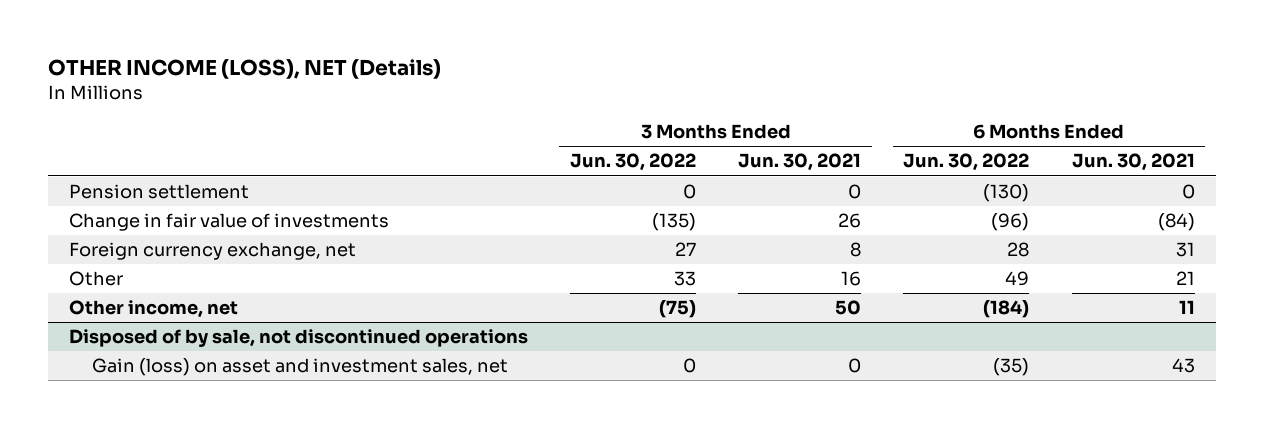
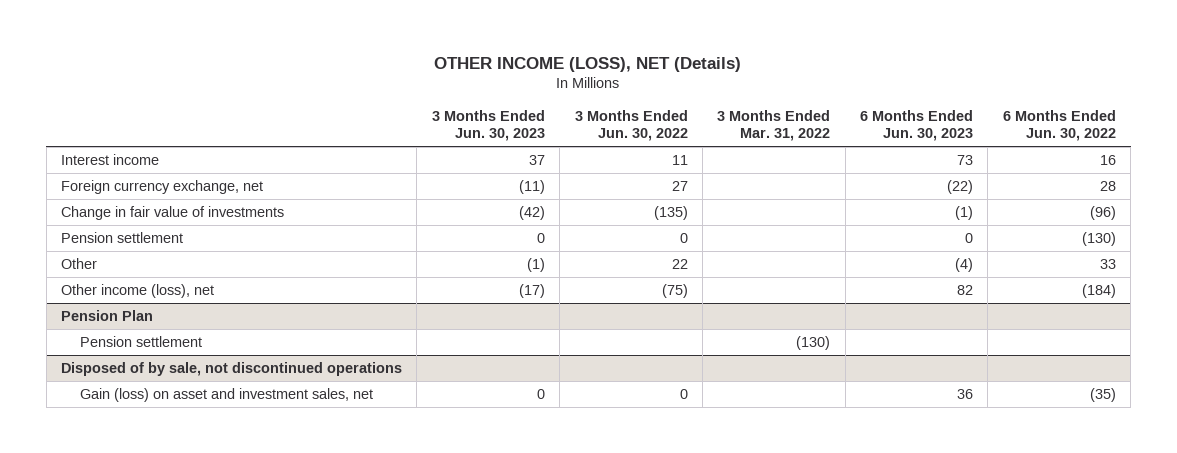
[738,153,862,172] Jun. 30, 2021 -> none
[1071,153,1195,172] Jun. 30, 2021 -> none
none -> [431,109,545,142] 3 Months Ended Jun. 30, 2023
none -> [717,109,831,142] 3 Months Ended Mar. 31, 2022
none -> [860,109,974,142] 6 Months Ended Jun. 30, 2023
none -> [61,153,160,165] Interest income
[68,213,389,232] Change in fair value of investments -> [61,205,285,220] Change in fair value of investments
[68,184,249,200] Pension settlement -> [61,231,184,243] Pension settlement
[674,271,697,287] 33 -> [671,258,688,269] 22
[1005,271,1030,287] 49 -> [1099,258,1116,269] 33
[68,300,238,319] Other income, net -> [61,283,215,298] Other income (loss), net
none -> [61,309,154,321] Pension Plan
none -> [80,335,203,347] Pension settlement

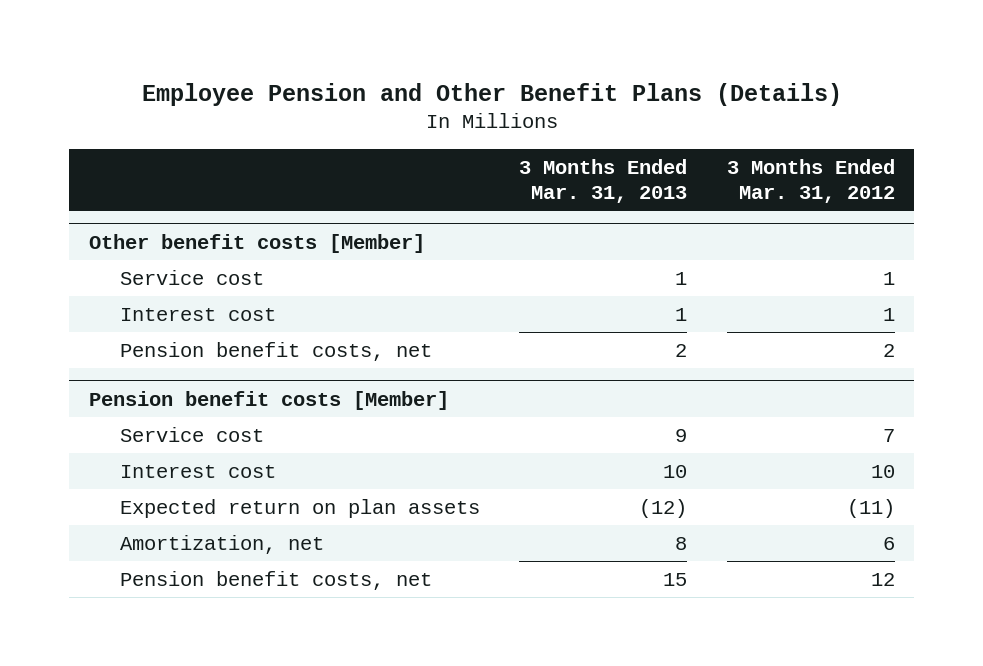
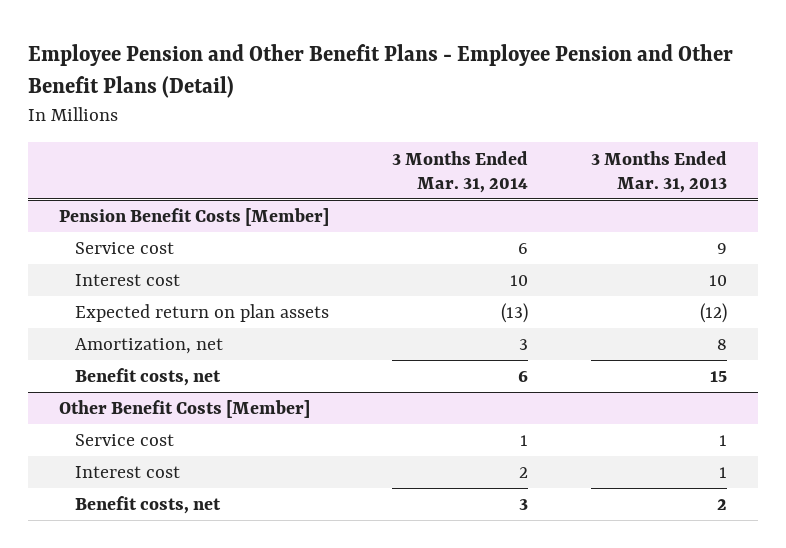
[141,82,842,106] Employee Pension and Other Benefit Plans (Details) -> [27,43,733,99] Employee Pension and Other Benefit Plans - Employee Pension and Other Benefit Plans (Detail)
[726,158,895,204] 3 Months Ended Mar. 31, 2012 -> none
none -> [392,150,529,193] 3 Months Ended Mar. 31, 2014
[88,233,425,253] Other benefit costs [Member] -> none
[119,269,264,285] Service cost -> none
[119,307,276,321] Interest cost -> none
[119,341,432,361] Pension benefit costs, net -> none
[88,390,449,410] Pension benefit costs [Member] -> [59,208,330,227] Pension Benefit Costs [Member]
[119,570,432,590] Pension benefit costs, net -> [74,368,221,387] Benefit costs, net
none -> [59,400,311,419] Other Benefit Costs [Member]
none -> [74,434,174,447] Service cost
none -> [74,466,180,479] Interest cost
none -> [74,496,221,515] Benefit costs, net

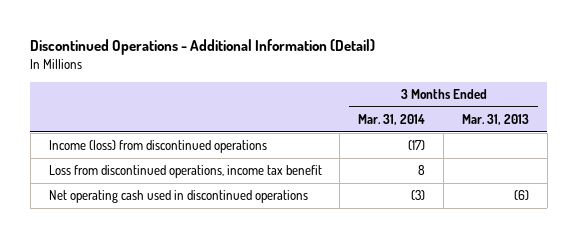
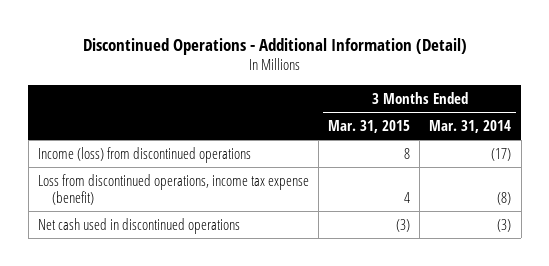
[461,113,529,125] Mar. 31, 2013 -> none
none -> [328,119,411,133] Mar. 31, 2015
[48,165,322,179] Loss from discontinued operations, income tax benefit -> [37,173,309,206] Loss from discontinued operations, income tax expense (benefit)
[418,165,426,176] 8 -> [497,192,512,206] (8)
[48,190,308,204] Net operating cash used in discontinued operations -> [37,217,240,234] Net cash used in discontinued operations

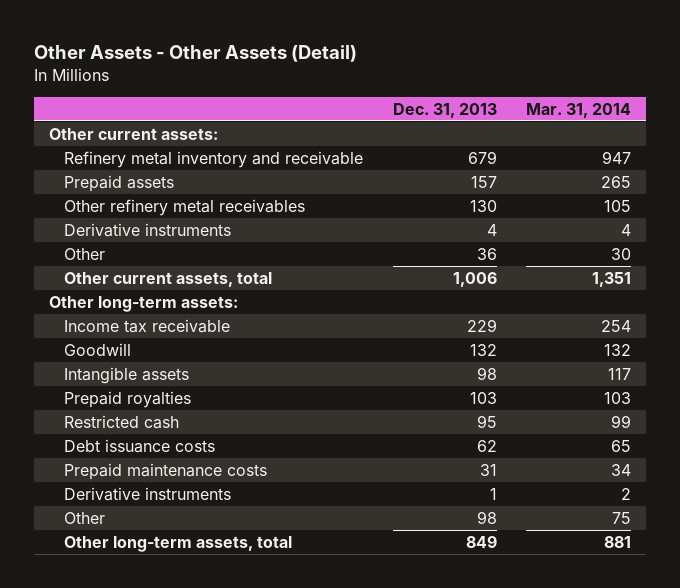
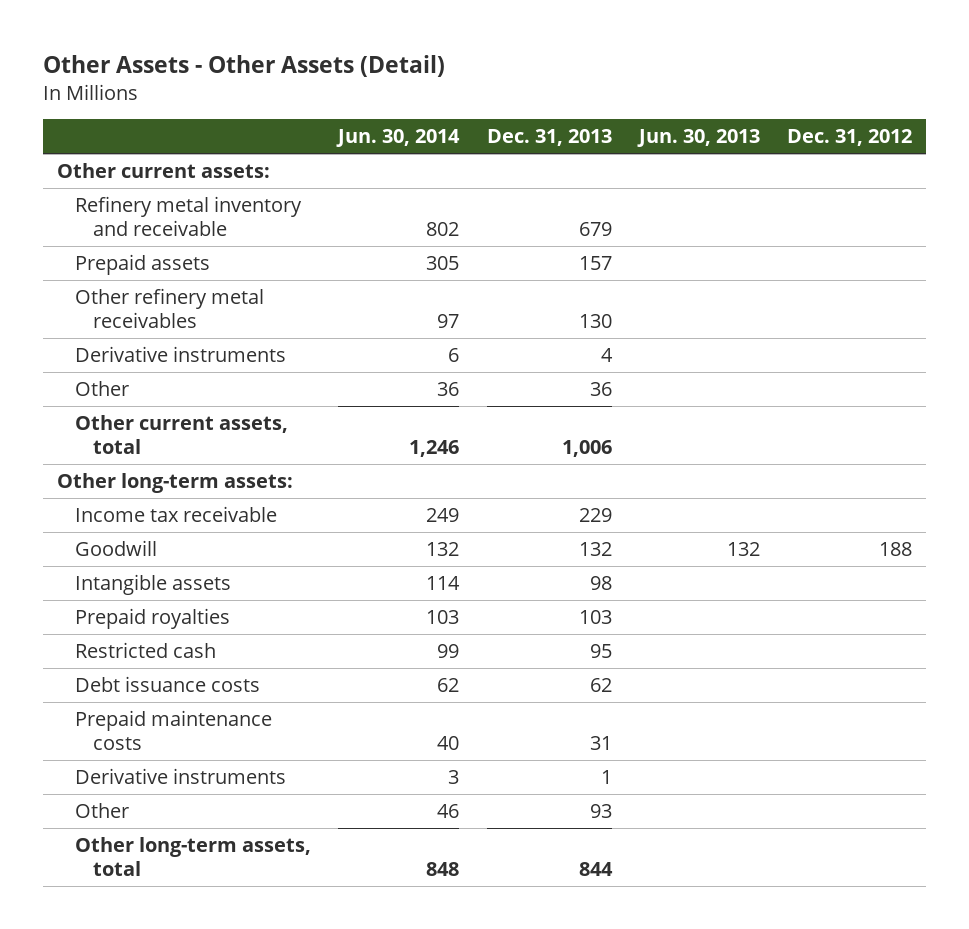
[526,102,632,118] Mar. 31, 2014 -> none
none -> [336,129,461,148] Jun. 30, 2014
none -> [636,129,760,148] Jun. 30, 2013
none -> [787,129,913,147] Dec. 31, 2012
[476,510,497,524] 98 -> [589,804,612,819] 93
[465,534,497,548] 849 -> [578,862,613,877] 844

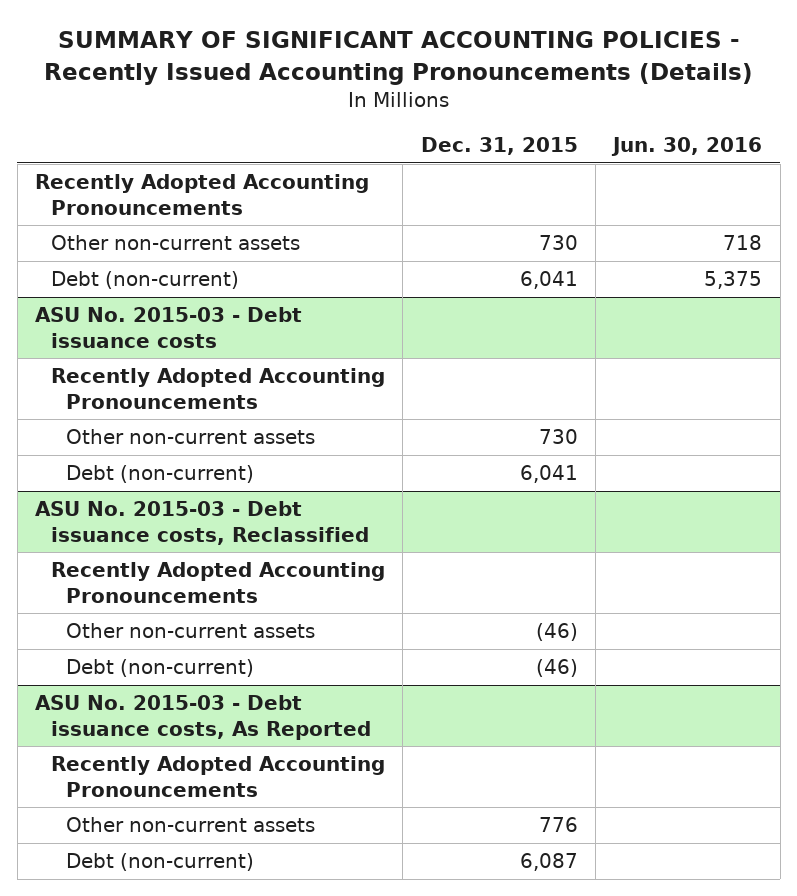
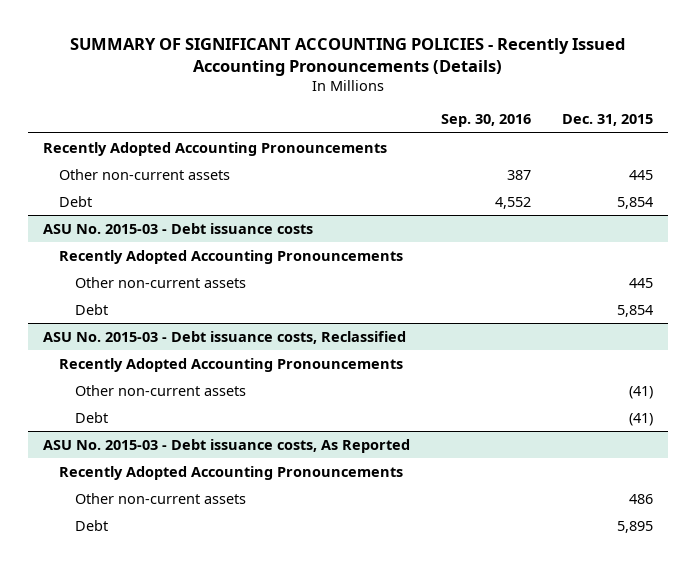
[611,137,763,157] Jun. 30, 2016 -> none
none -> [440,114,531,128] Sep. 30, 2016
[538,235,578,251] 730 -> [628,169,653,180] 445
[50,271,239,290] Debt (non-current) -> [58,195,92,207] Debt
[519,271,578,290] 6,041 -> [616,196,653,209] 5,854
[538,429,578,445] 730 -> [628,277,653,288] 445
[66,465,255,484] Debt (non-current) -> [74,303,108,315] Debt
[519,465,578,484] 6,041 -> [616,304,653,317] 5,854
[535,623,578,642] (46) -> [628,385,653,399] (41)
[66,659,255,678] Debt (non-current) -> [74,411,108,423] Debt
[535,659,578,678] (46) -> [628,412,653,426] (41)
[538,817,578,833] 776 -> [628,493,653,504] 486
[66,853,255,872] Debt (non-current) -> [74,519,108,531] Debt
[519,853,578,872] 6,087 -> [616,520,653,533] 5,895

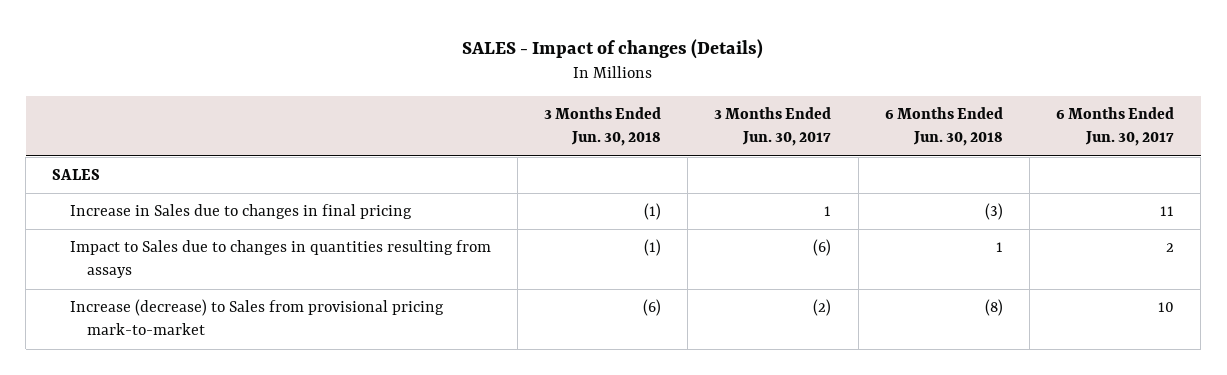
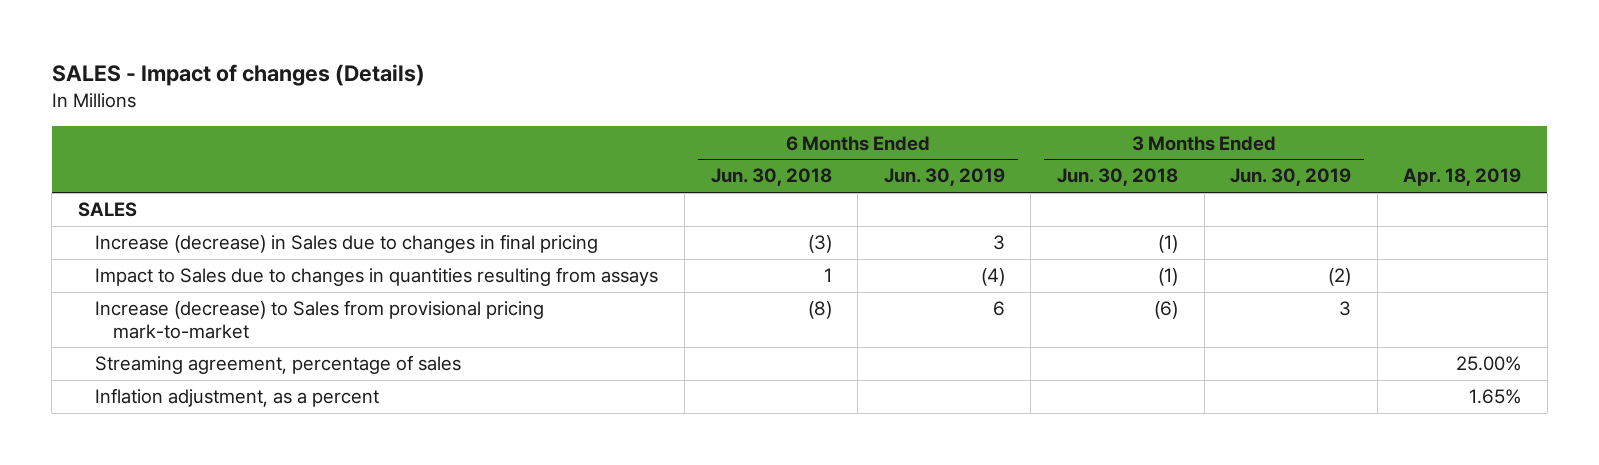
[714,107,832,147] 3 Months Ended Jun. 30, 2017 -> none
[1056,107,1175,147] 6 Months Ended Jun. 30, 2017 -> none
none -> [883,168,1005,187] Jun. 30, 2019
none -> [1230,168,1352,187] Jun. 30, 2019
none -> [1403,168,1522,187] Apr. 18, 2019
[69,204,412,220] Increase in Sales due to changes in final pricing -> [95,234,599,254] Increase (decrease) in Sales due to changes in final pricing
none -> [95,355,462,375] Streaming agreement, percentage of sales
none -> [95,388,380,408] Inflation adjustment, as a percent

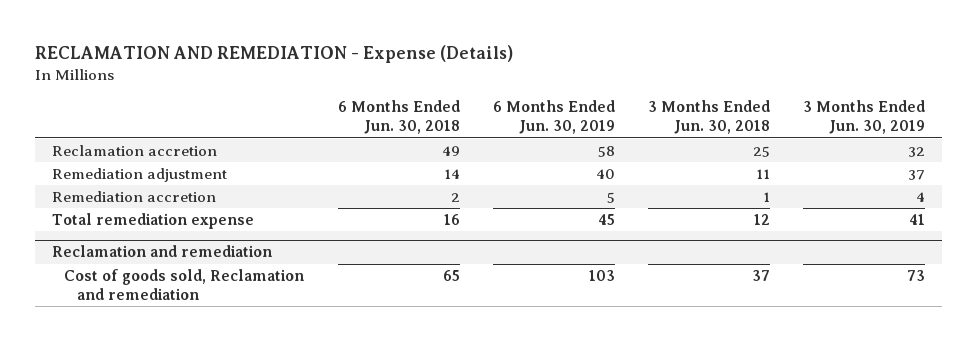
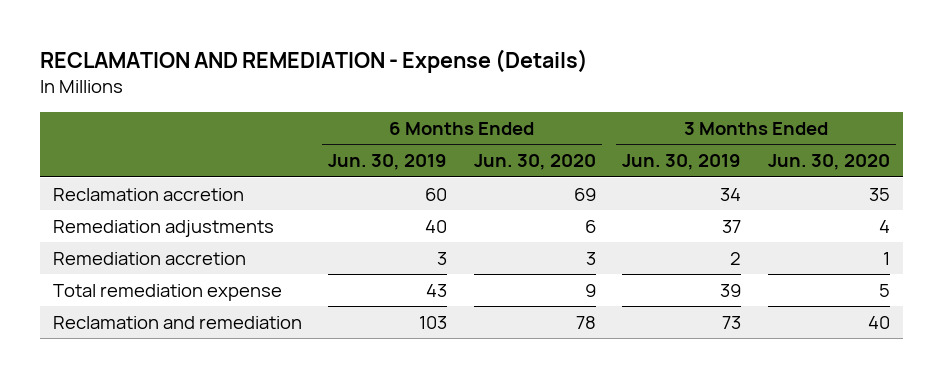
[337,100,460,135] 6 Months Ended Jun. 30, 2018 -> none
[648,100,771,135] 3 Months Ended Jun. 30, 2018 -> none
none -> [473,154,596,171] Jun. 30, 2020
none -> [767,154,890,171] Jun. 30, 2020
[51,245,272,258] Reclamation and remediation -> none
[597,145,615,157] 58 -> [425,187,448,201] 60
[908,146,926,157] 32 -> [720,187,742,201] 34
[51,167,227,182] Remediation adjustment -> [52,219,274,237] Remediation adjustments
[606,191,615,203] 5 -> [437,251,448,265] 3
[916,191,926,202] 4 -> [730,251,742,265] 2
[597,213,615,225] 45 -> [426,283,448,297] 43
[909,213,926,225] 41 -> [720,283,742,297] 39
[64,268,305,301] Cost of goods sold, Reclamation and remediation -> [52,315,302,329] Reclamation and remediation

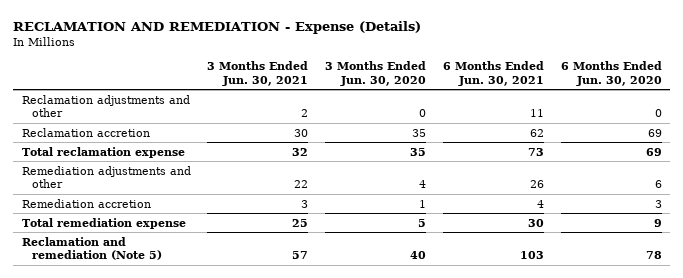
[328,154,448,171] Jun. 30, 2019 -> none
[622,154,742,171] Jun. 30, 2019 -> none
none -> [207,61,309,86] 3 Months Ended Jun. 30, 2021
none -> [442,61,544,86] 6 Months Ended Jun. 30, 2021
none -> [21,94,190,118] Reclamation adjustments and other
none -> [21,146,185,158] Total reclamation expense
[52,219,274,237] Remediation adjustments -> [21,165,191,189] Remediation adjustments and other
[52,315,302,329] Reclamation and remediation -> [21,236,162,261] Reclamation and remediation (Note 5)

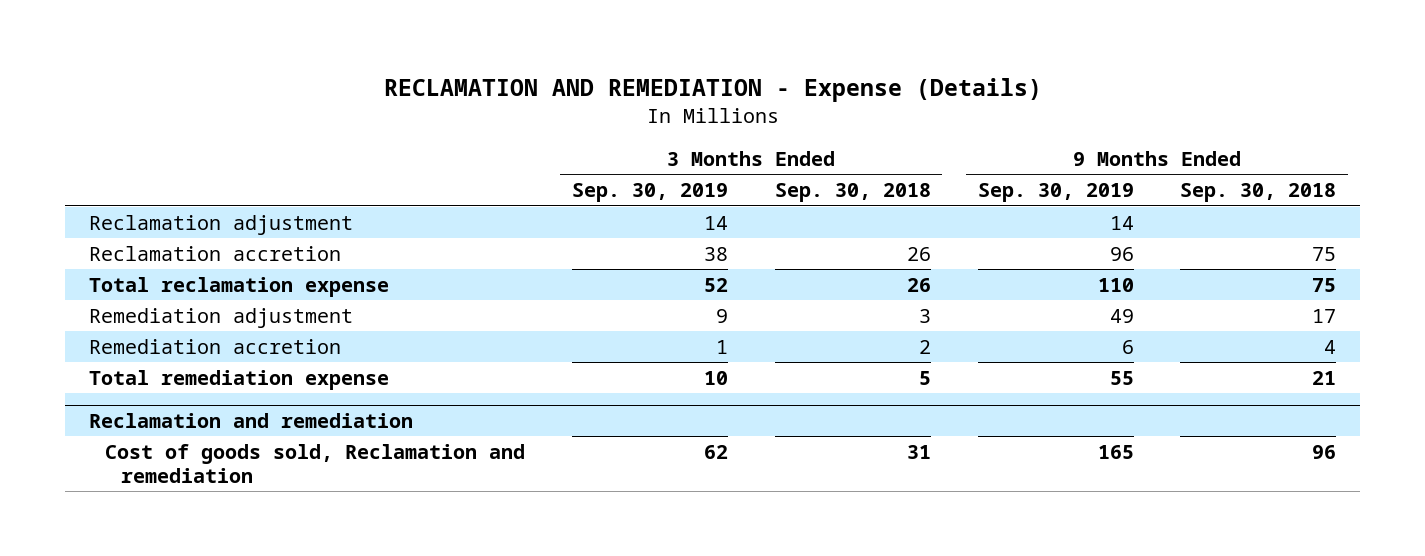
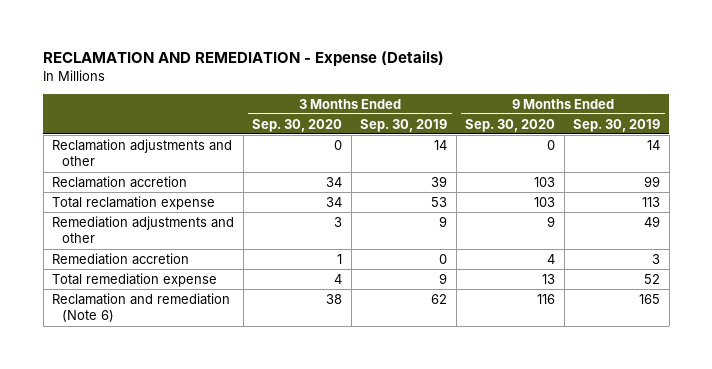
[774,183,931,203] Sep. 30, 2018 -> none
[1180,183,1337,203] Sep. 30, 2018 -> none
none -> [252,118,343,132] Sep. 30, 2020
none -> [465,118,556,132] Sep. 30, 2020
[88,412,413,428] Reclamation and remediation -> none
[88,214,353,235] Reclamation adjustment -> [52,138,233,167] Reclamation adjustments and other
[703,246,728,261] 38 -> [431,175,448,187] 39
[1109,246,1134,261] 96 -> [644,175,661,187] 99
[703,277,728,292] 52 -> [431,196,448,207] 53
[1097,277,1134,292] 110 -> [642,196,661,207] 113
[88,307,353,328] Remediation adjustment -> [52,215,235,244] Remediation adjustments and other
[715,339,728,354] 1 -> [439,253,448,264] 0
[1121,339,1134,354] 6 -> [652,253,661,264] 3
[703,370,728,385] 10 -> [439,272,448,284] 9
[1109,370,1134,385] 55 -> [644,273,661,284] 52
[104,443,525,483] Cost of goods sold, Reclamation and remediation -> [52,292,231,323] Reclamation and remediation (Note 6)

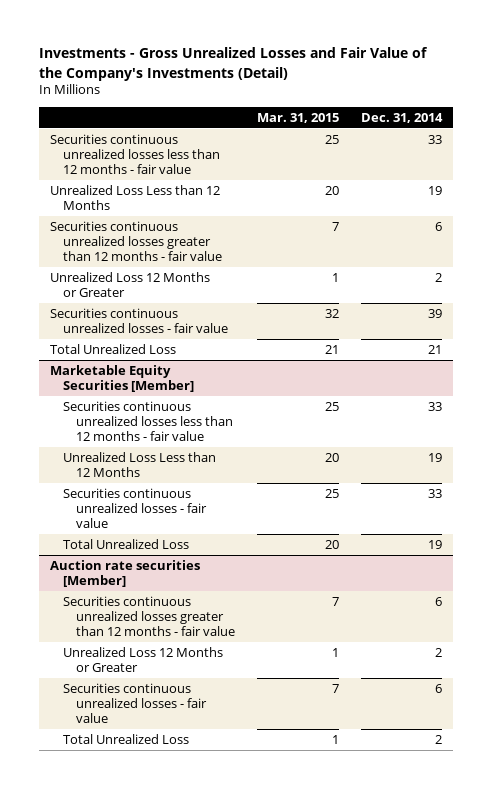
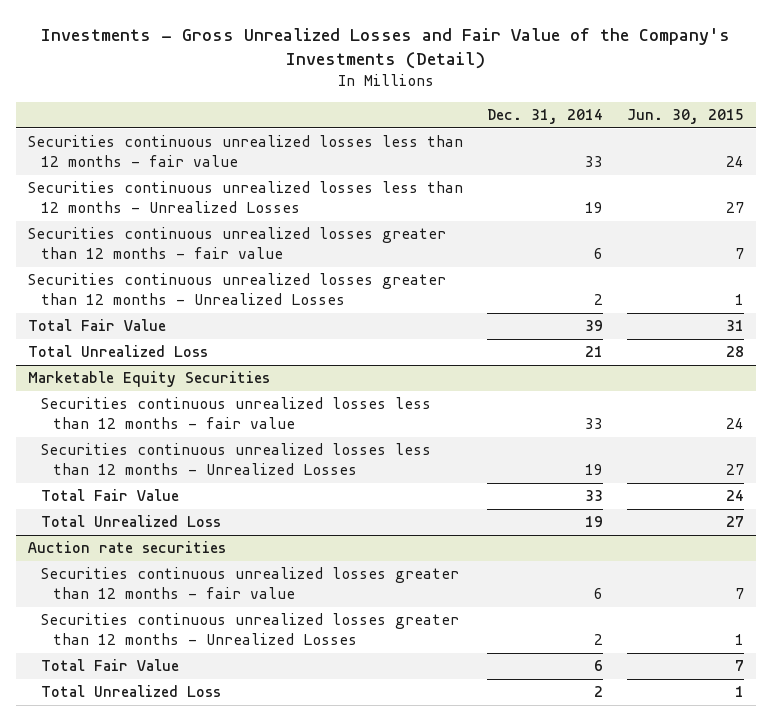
[256,112,339,123] Mar. 31, 2015 -> none
none -> [626,109,744,125] Jun. 30, 2015
[50,184,221,211] Unrealized Loss Less than 12 Months -> [28,181,464,214] Securities continuous unrealized losses less than 12 months - Unrealized Losses
[50,271,211,298] Unrealized Loss 12 Months or Greater -> [28,273,447,306] Securities continuous unrealized losses greater than 12 months - Unrealized Losses
[50,307,229,334] Securities continuous unrealized losses - fair value -> [28,319,167,332] Total Fair Value
[50,364,195,393] Marketable Equity Securities [Member] -> [28,371,271,388] Marketable Equity Securities
[63,451,217,478] Unrealized Loss Less than 12 Months -> [40,443,431,476] Securities continuous unrealized losses less than 12 months - Unrealized Losses
[63,487,208,529] Securities continuous unrealized losses - fair value -> [40,489,179,502] Total Fair Value
[50,559,201,588] Auction rate securities [Member] -> [28,541,227,554] Auction rate securities
[63,646,224,673] Unrealized Loss 12 Months or Greater -> [40,613,459,646] Securities continuous unrealized losses greater than 12 months - Unrealized Losses
[63,682,208,724] Securities continuous unrealized losses - fair value -> [40,659,179,672] Total Fair Value

